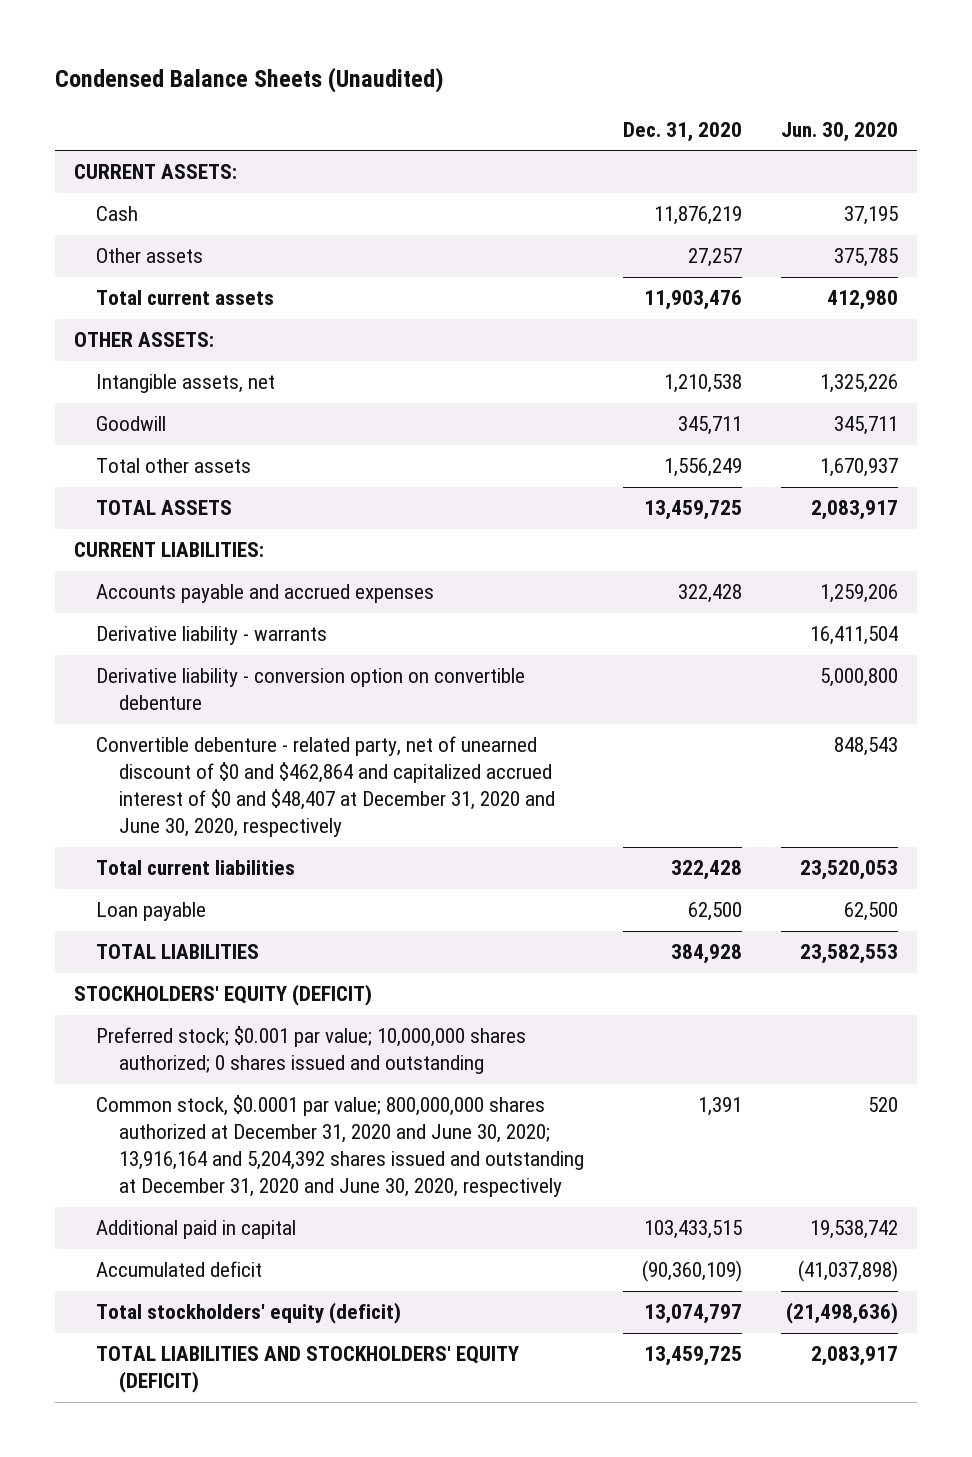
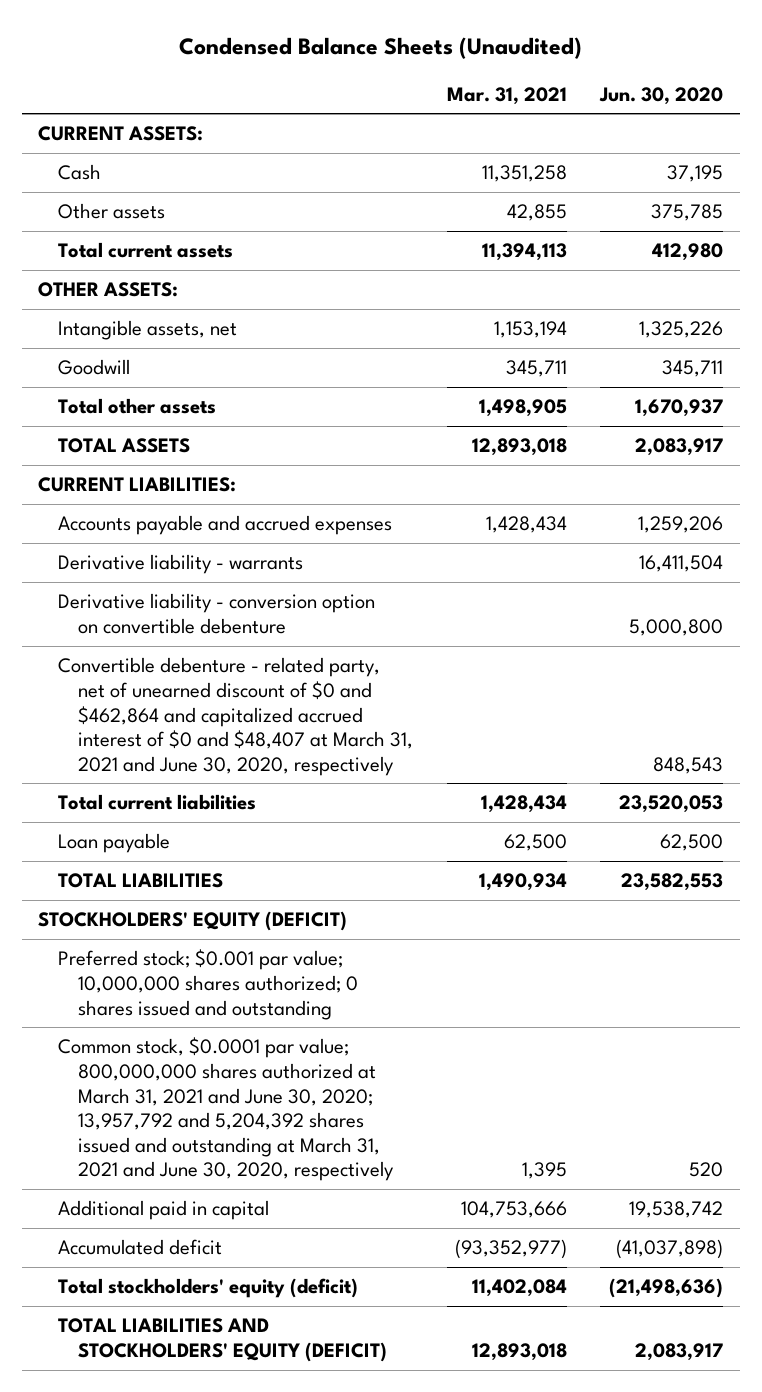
[622,121,742,142] Dec. 31, 2020 -> none
none -> [446,86,567,105] Mar. 31, 2021
[96,736,555,838] Convertible debenture - related party, net of unearned discount of $0 and $462,864 and capitalized accrued interest of $0 and $48,407 at December 31, 2020 and June 30, 2020, respectively -> [58,657,414,776] Convertible debenture - related party, net of unearned discount of $0 and $462,864 and capitalized accrued interest of $0 and $48,407 at March 31, 2021 and June 30, 2020, respectively
[96,1095,584,1198] Common stock, $0.0001 par value; 800,000,000 shares authorized at December 31, 2020 and June 30, 2020; 13,916,164 and 5,204,392 shares issued and outstanding at December 31, 2020 and June 30, 2020, respectively -> [58,1037,395,1182] Common stock, $0.0001 par value; 800,000,000 shares authorized at March 31, 2021 and June 30, 2020; 13,957,792 and 5,204,392 shares issued and outstanding at March 31, 2021 and June 30, 2020, respectively

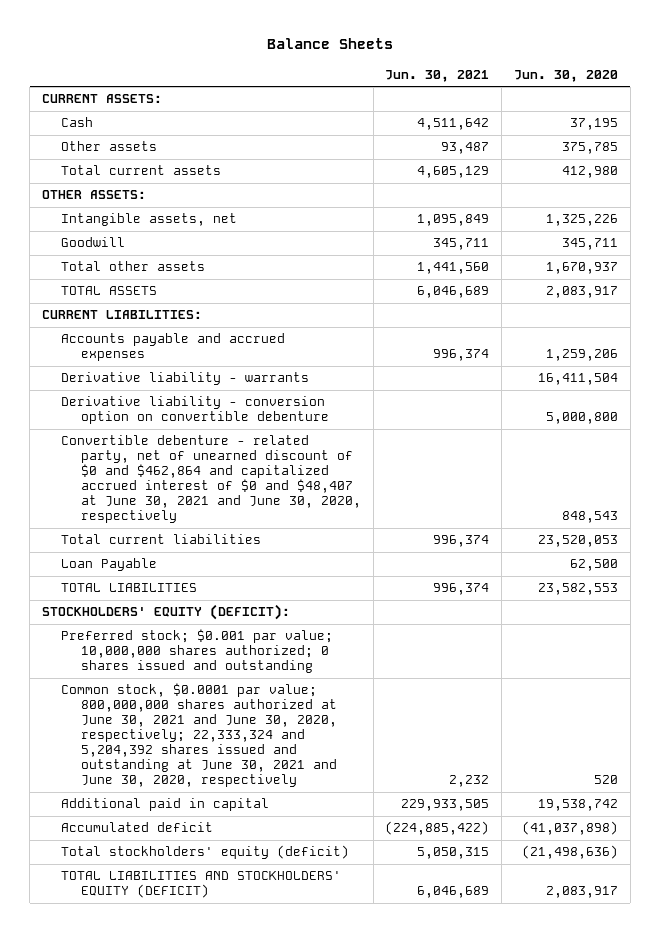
[178,36,582,59] Condensed Balance Sheets (Unaudited) -> [266,38,393,50] Balance Sheets
[446,86,567,105] Mar. 31, 2021 -> none
none -> [385,69,490,82] Jun. 30, 2021
[58,657,414,776] Convertible debenture - related party, net of unearned discount of $0 and $462,864 and capitalized accrued interest of $0 and $48,407 at March 31, 2021 and June 30, 2020, respectively -> [61,435,362,524] Convertible debenture - related party, net of unearned discount of $0 and $462,864 and capitalized accrued interest of $0 and $48,407 at June 30, 2021 and June 30, 2020, respectively
[58,833,171,854] Loan payable -> [61,558,158,572] Loan Payable
[38,911,348,932] STOCKHOLDERS' EQUITY (DEFICIT) -> [41,604,290,621] STOCKHOLDERS' EQUITY (DEFICIT):
[58,1037,395,1182] Common stock, $0.0001 par value; 800,000,000 shares authorized at March 31, 2021 and June 30, 2020; 13,957,792 and 5,204,392 shares issued and outstanding at March 31, 2021 and June 30, 2020, respectively -> [61,683,338,788] Common stock, $0.0001 par value; 800,000,000 shares authorized at June 30, 2021 and June 30, 2020, respectively; 22,333,324 and 5,204,392 shares issued and outstanding at June 30, 2021 and June 30, 2020, respectively

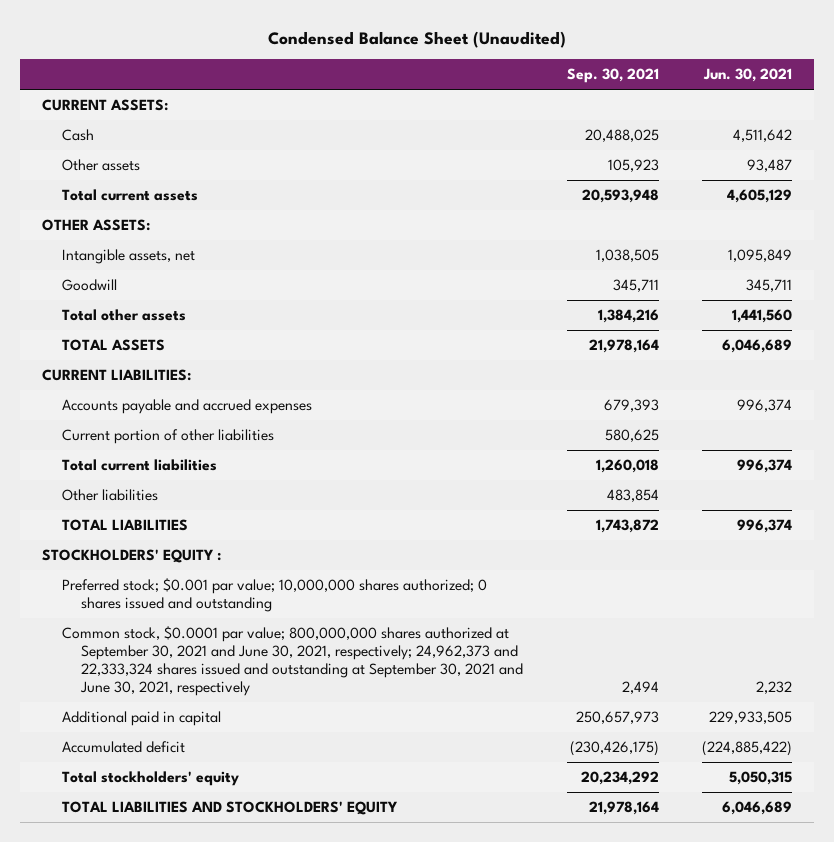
[266,38,393,50] Balance Sheets -> [268,30,567,48] Condensed Balance Sheet (Unaudited)
[513,69,618,82] Jun. 30, 2020 -> none
none -> [566,68,659,84] Sep. 30, 2021
[61,372,310,386] Derivative liability - warrants -> none
[61,396,330,425] Derivative liability - conversion option on convertible debenture -> none
[61,435,362,524] Convertible debenture - related party, net of unearned discount of $0 and $462,864 and capitalized accrued interest of $0 and $48,407 at June 30, 2021 and June 30, 2020, respectively -> none
none -> [61,428,274,444] Current portion of other liabilities
[61,558,158,572] Loan Payable -> none
none -> [61,488,158,501] Other liabilities
[41,604,290,621] STOCKHOLDERS' EQUITY (DEFICIT): -> [41,548,221,563] STOCKHOLDERS' EQUITY :
[61,683,338,788] Common stock, $0.0001 par value; 800,000,000 shares authorized at June 30, 2021 and June 30, 2020, respectively; 22,333,324 and 5,204,392 shares issued and outstanding at June 30, 2021 and June 30, 2020, respectively -> [61,625,524,696] Common stock, $0.0001 par value; 800,000,000 shares authorized at September 30, 2021 and June 30, 2021, respectively; 24,962,373 and 22,333,324 shares issued and outstanding at September 30, 2021 and June 30, 2021, respectively
[61,845,350,860] Total stockholders' equity (deficit) -> [61,770,239,786] Total stockholders' equity
[61,871,342,899] TOTAL LIABILITIES AND STOCKHOLDERS' EQUITY (DEFICIT) -> [61,800,398,815] TOTAL LIABILITIES AND STOCKHOLDERS' EQUITY

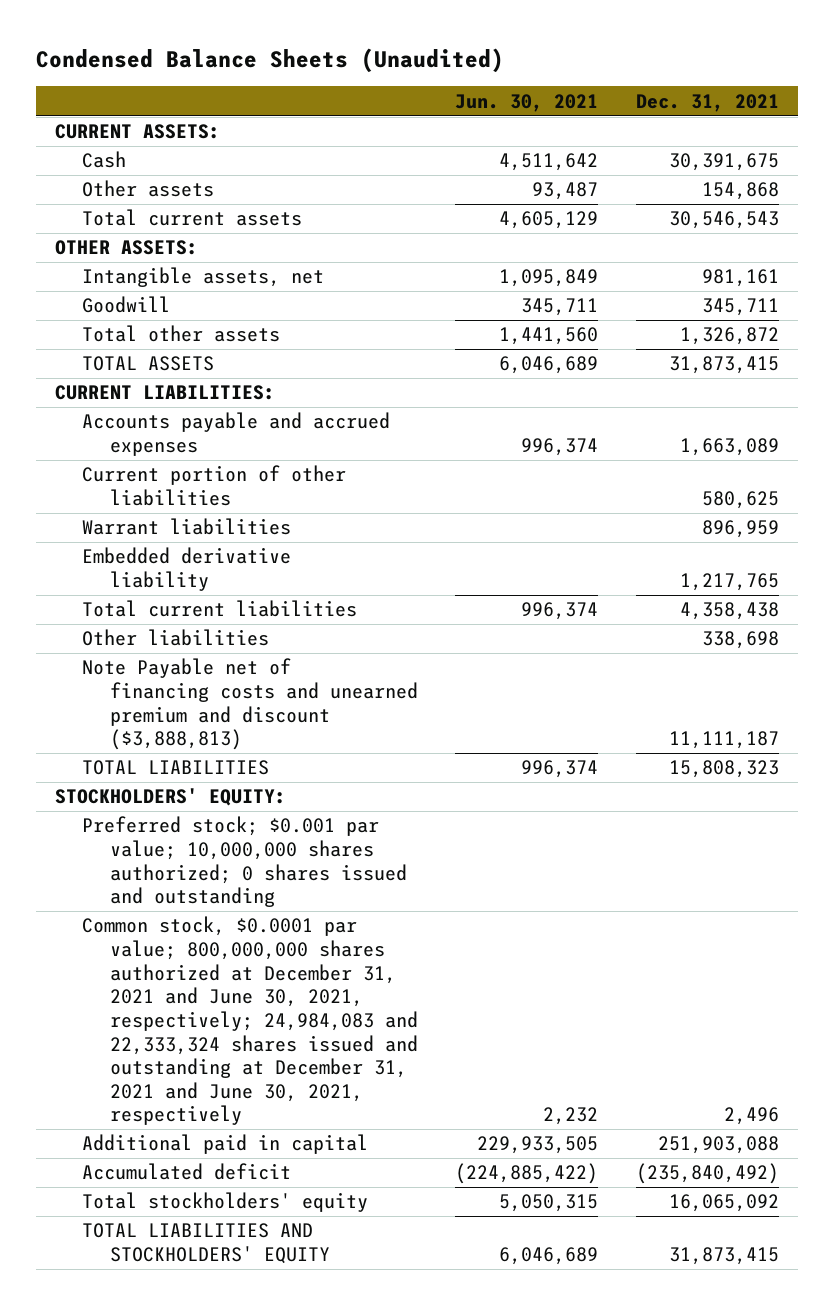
[268,30,567,48] Condensed Balance Sheet (Unaudited) -> [36,47,505,73] Condensed Balance Sheets (Unaudited)
[566,68,659,84] Sep. 30, 2021 -> none
none -> [635,93,779,112] Dec. 31, 2021
none -> [82,518,292,536] Warrant liabilities
none -> [82,547,292,592] Embedded derivative liability
none -> [82,658,418,751] Note Payable net of financing costs and unearned premium and discount ($3,888,813)
[41,548,221,563] STOCKHOLDERS' EQUITY : -> [55,788,287,807] STOCKHOLDERS' EQUITY:
[61,625,524,696] Common stock, $0.0001 par value; 800,000,000 shares authorized at September 30, 2021 and June 30, 2021, respectively; 24,962,373 and 22,333,324 shares issued and outstanding at September 30, 2021 and June 30, 2021, respectively -> [82,916,418,1126] Common stock, $0.0001 par value; 800,000,000 shares authorized at December 31, 2021 and June 30, 2021, respectively; 24,984,083 and 22,333,324 shares issued and outstanding at December 31, 2021 and June 30, 2021, respectively

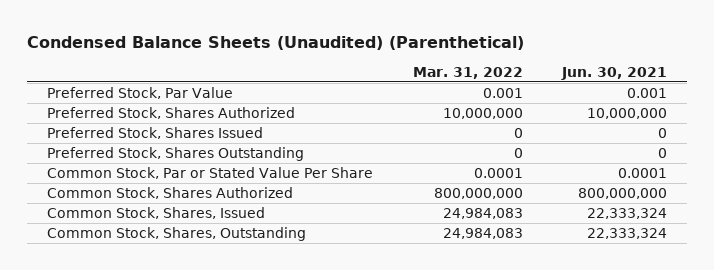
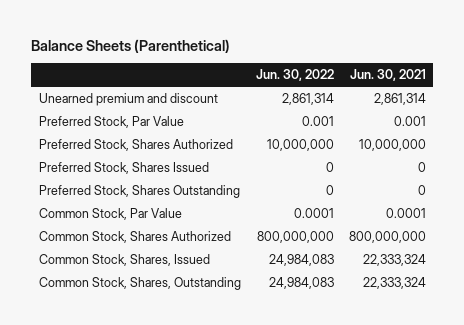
[26,35,524,50] Condensed Balance Sheets (Unaudited) (Parenthetical) -> [31,38,231,53] Balance Sheets (Parenthetical)
[412,66,523,79] Mar. 31, 2022 -> none
none -> [255,69,334,82] Jun. 30, 2022
none -> [38,92,218,106] Unearned premium and discount
[46,167,373,180] Common Stock, Par or Stated Value Per Share -> [38,207,182,220] Common Stock, Par Value

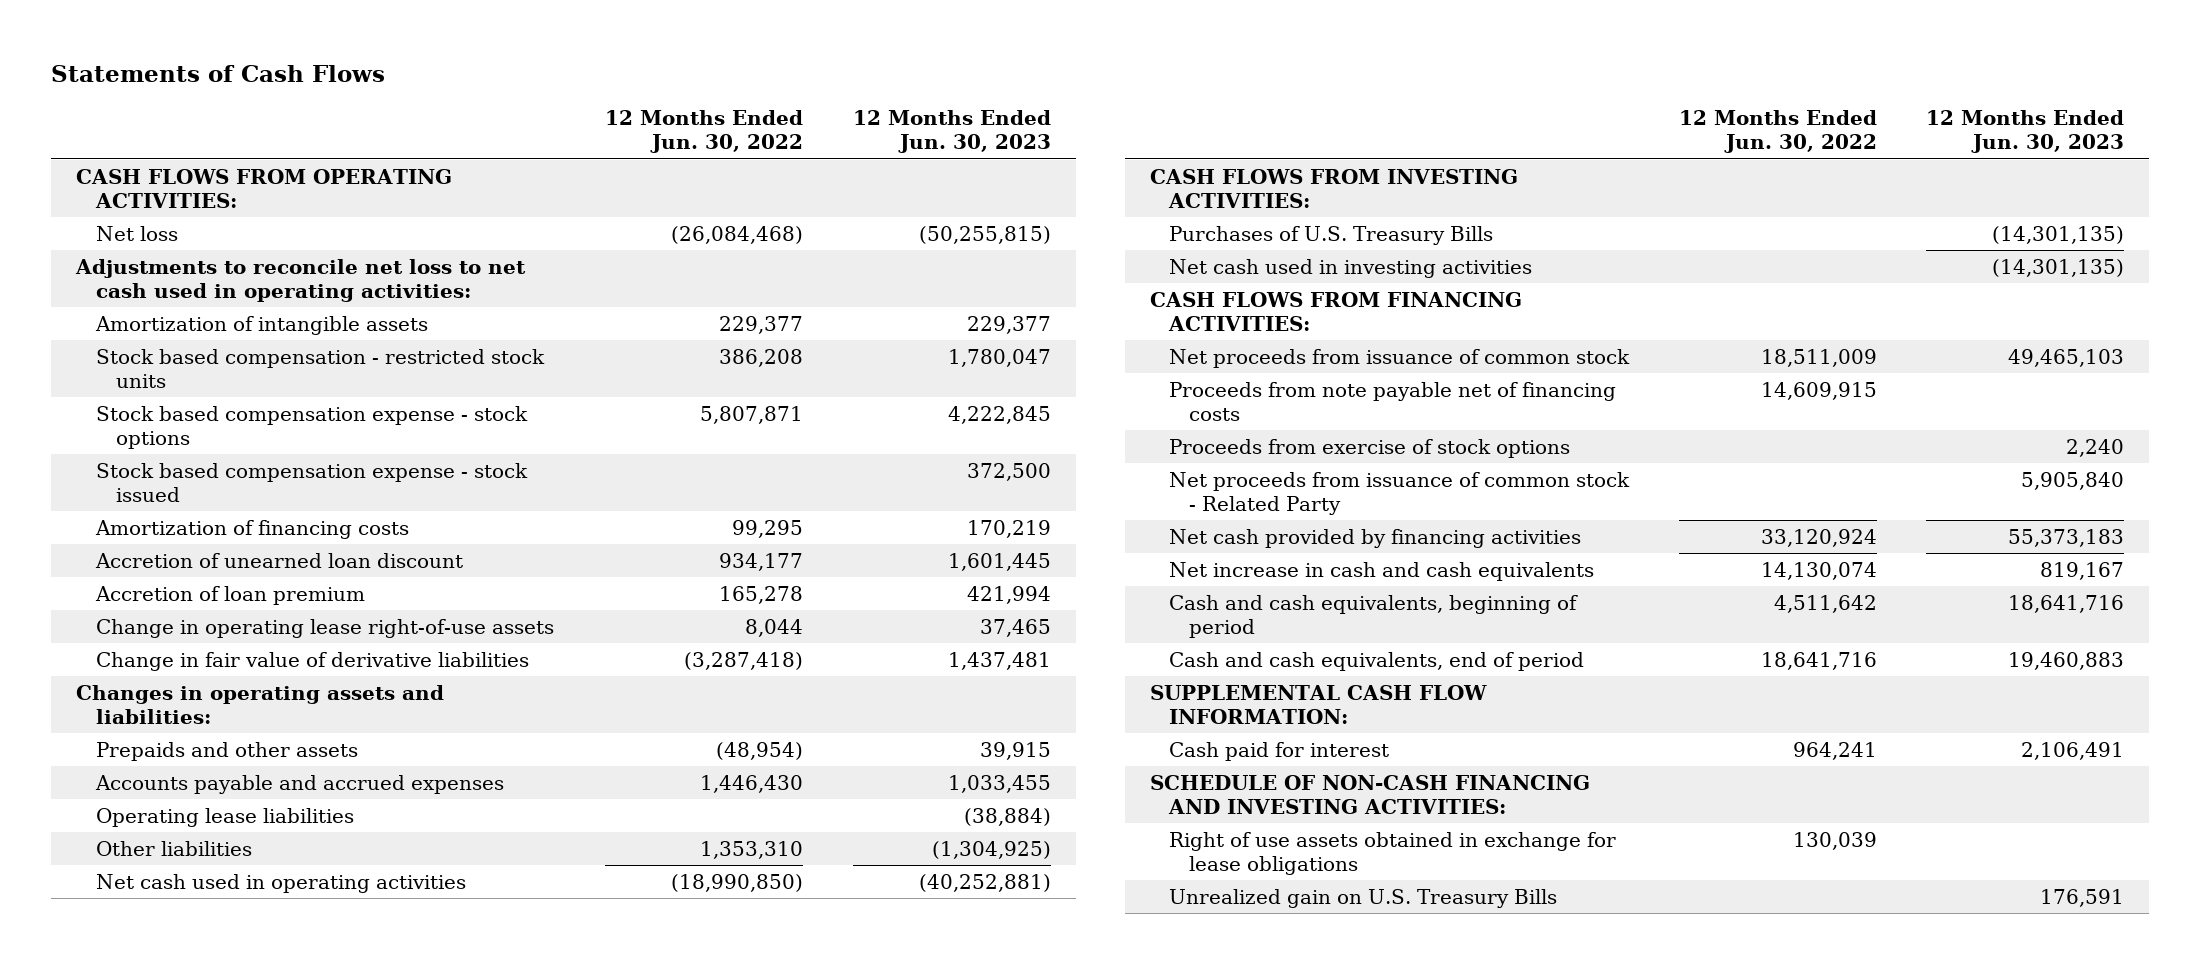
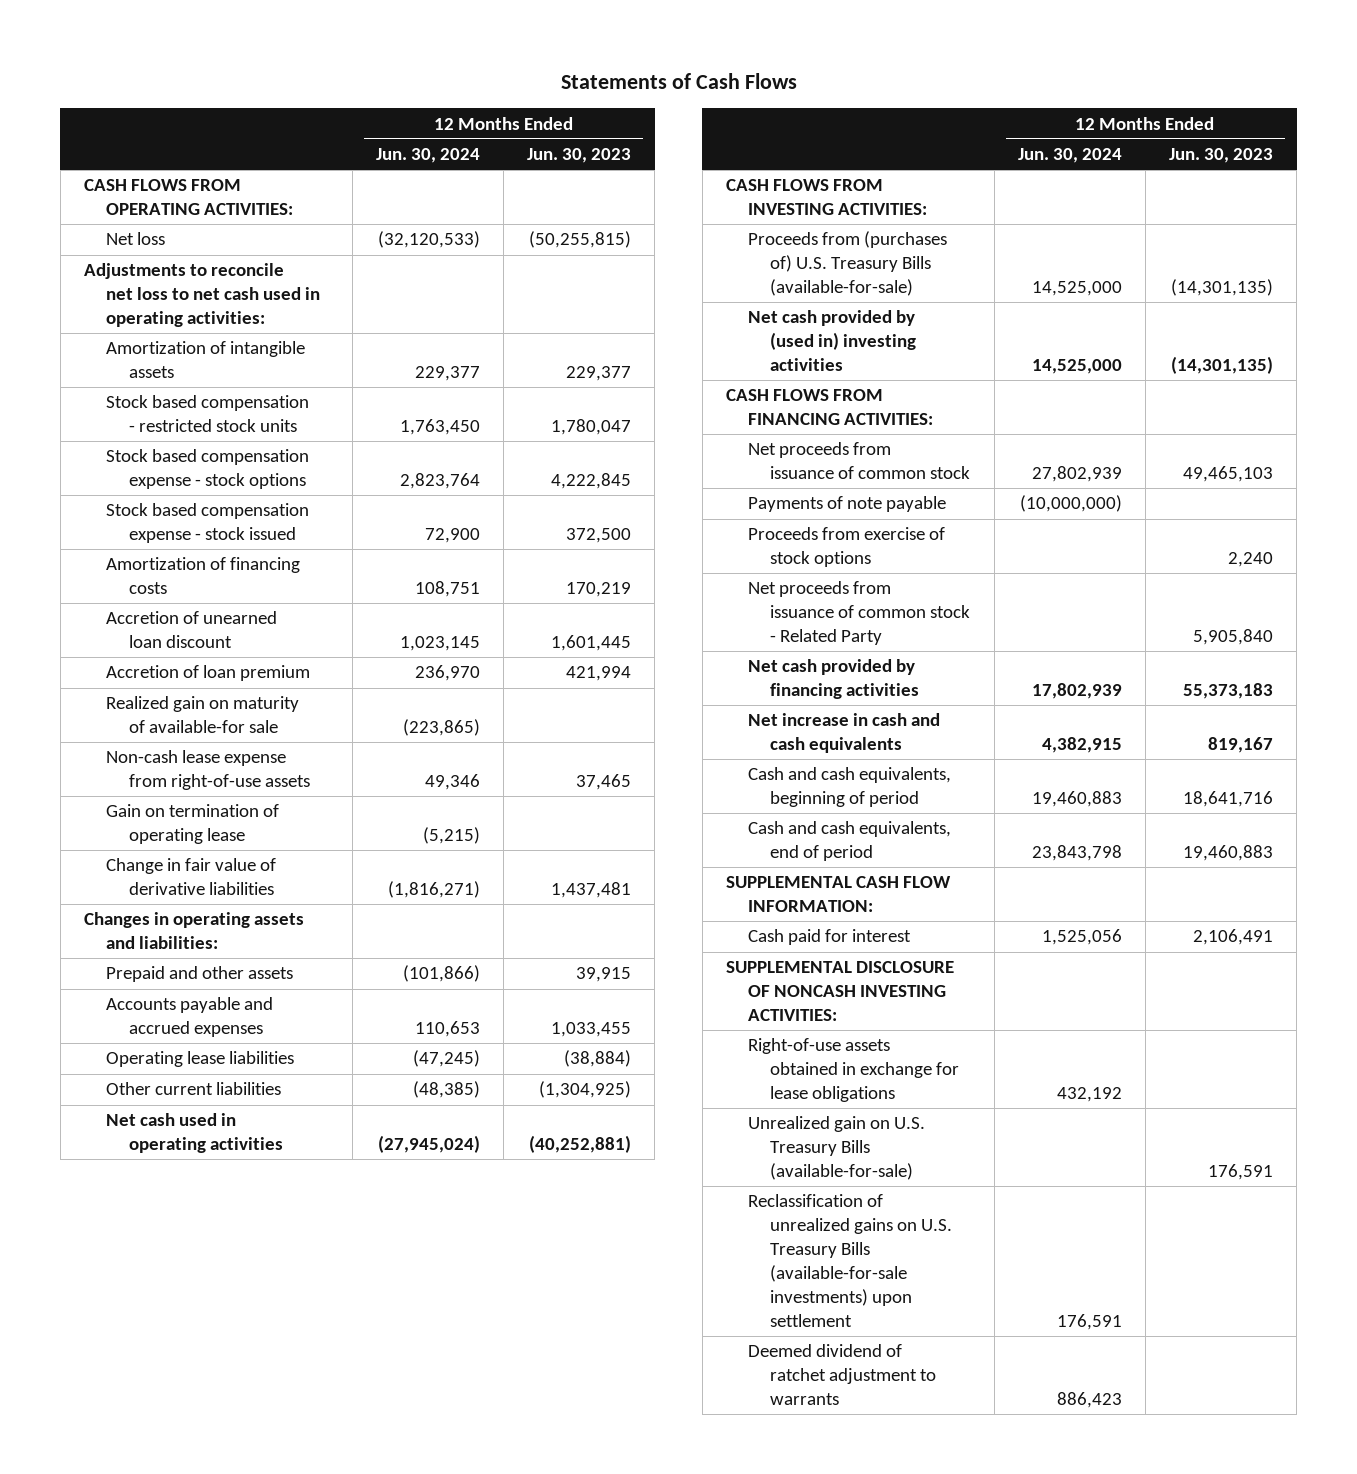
[605,110,804,154] 12 Months Ended Jun. 30, 2022 -> none
none -> [375,148,480,164] Jun. 30, 2024
none -> [106,696,300,734] Realized gain on maturity of available-for sale
[95,618,554,638] Change in operating lease right-of-use assets -> [106,750,310,791] Non-cash lease expense from right-of-use assets
none -> [106,804,280,845] Gain on termination of operating lease
[95,741,358,761] Prepaids and other assets -> [106,966,294,983] Prepaid and other assets
[95,840,252,856] Other liabilities -> [106,1082,282,1096] Other current liabilities
[1169,225,1494,245] Purchases of U.S. Treasury Bills -> [748,231,948,297] Proceeds from (purchases of) U.S. Treasury Bills (available-for-sale)
[1169,258,1533,278] Net cash used in investing activities -> [748,310,917,372] Net cash provided by (used in) investing activities
[1169,381,1617,421] Proceeds from note payable net of financing costs -> none
none -> [748,496,947,513] Payments of note payable
[1149,774,1590,814] SCHEDULE OF NON-CASH FINANCING AND INVESTING ACTIVITIES: -> none
none -> [725,961,954,1022] SUPPLEMENTAL DISCLOSURE OF NONCASH INVESTING ACTIVITIES:
[1169,831,1617,875] Right of use assets obtained in exchange for lease obligations -> [748,1038,960,1103] Right-of-use assets obtained in exchange for lease obligations
[1169,888,1558,908] Unrealized gain on U.S. Treasury Bills -> [748,1116,926,1181] Unrealized gain on U.S. Treasury Bills (available-for-sale)
none -> [748,1194,953,1327] Reclassification of unrealized gains on U.S. Treasury Bills (available-for-sale investments) upon settlement
none -> [748,1344,937,1406] Deemed dividend of ratchet adjustment to warrants

